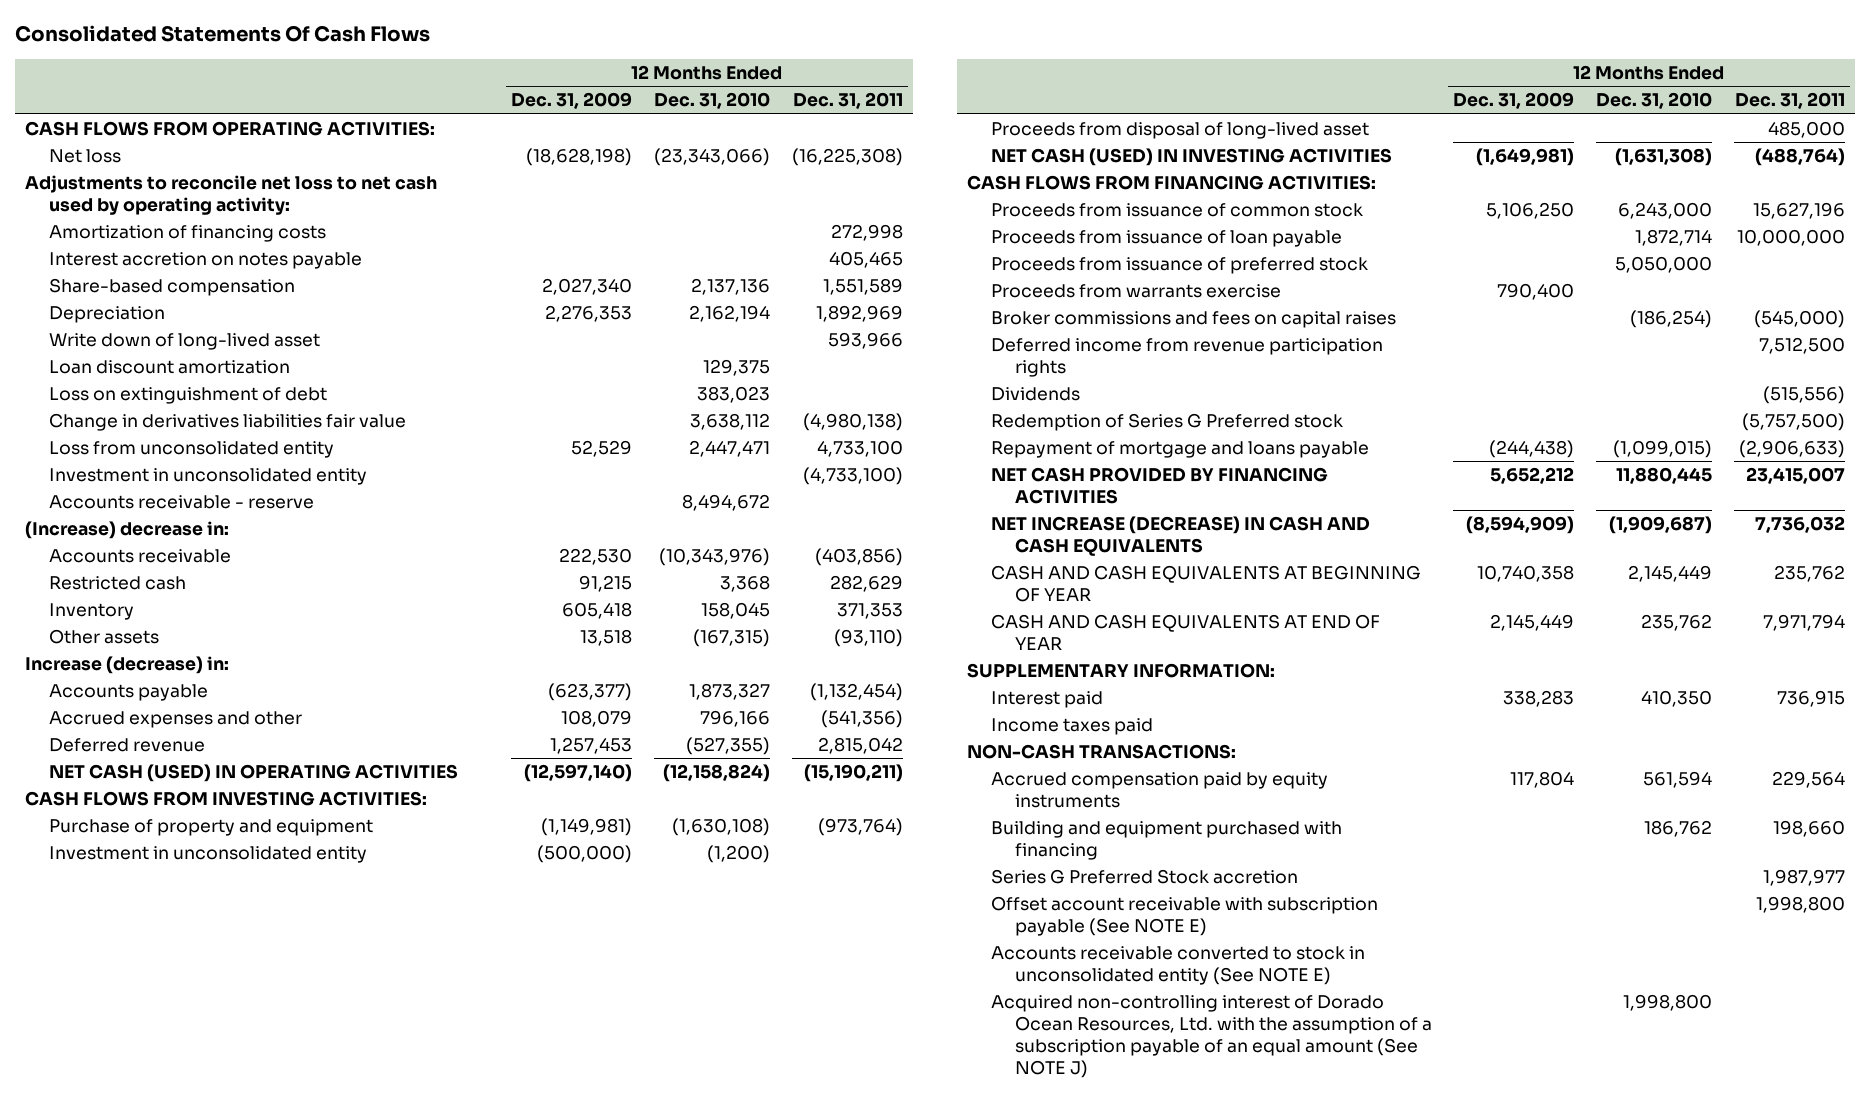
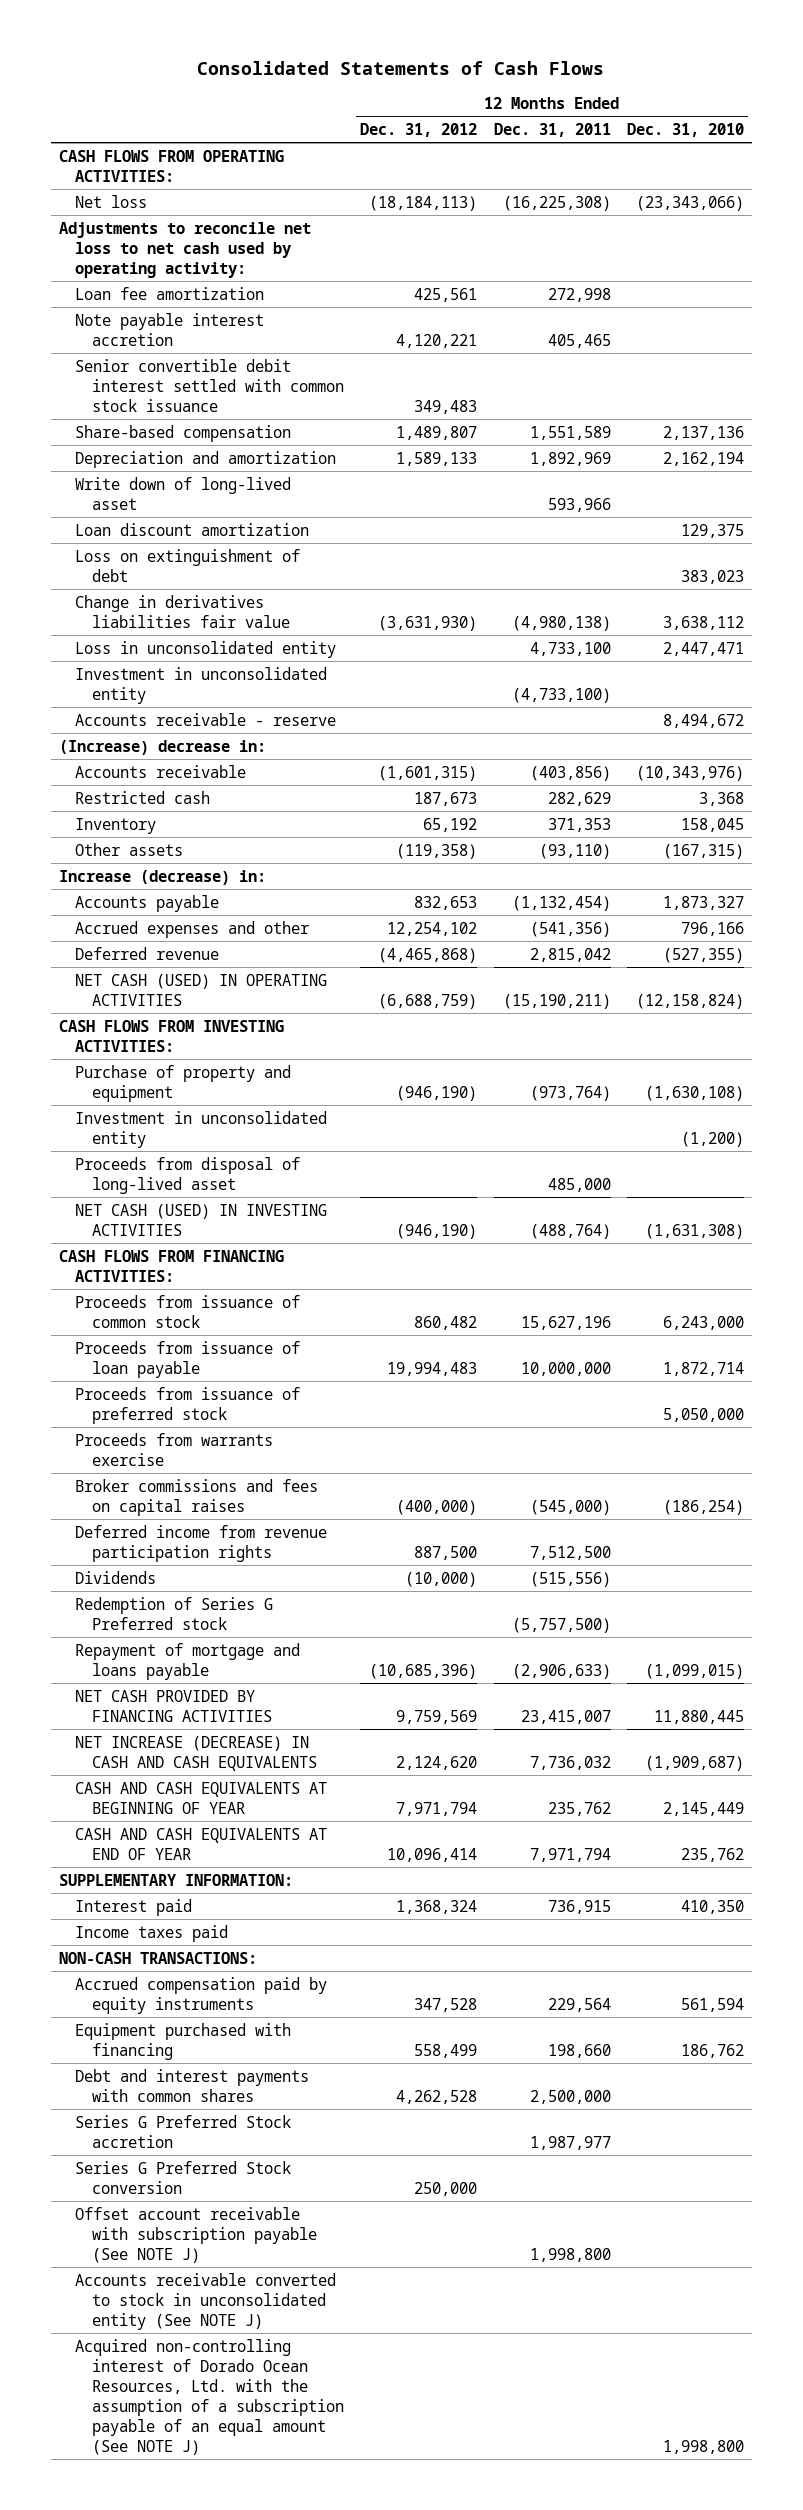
[14,25,430,43] Consolidated Statements Of Cash Flows -> [197,60,605,75] Consolidated Statements of Cash Flows
[511,92,633,110] Dec. 31, 2009 -> none
none -> [360,122,478,137] Dec. 31, 2012
[49,225,327,243] Amortization of financing costs -> [75,286,265,300] Loan fee amortization
[49,252,363,270] Interest accretion on notes payable -> [75,312,265,346] Note payable interest accretion
none -> [75,358,345,412] Senior convertible debit interest settled with common stock issuance
[49,306,166,324] Depreciation -> [75,450,337,468] Depreciation and amortization
[49,441,335,459] Loss from unconsolidated entity -> [75,640,337,658] Loss in unconsolidated entity
[991,821,1343,861] Building and equipment purchased with financing -> [75,2022,292,2060] Equipment purchased with financing
none -> [75,2068,310,2102] Debt and interest payments with common shares
none -> [75,2160,292,2194] Series G Preferred Stock conversion
[991,896,1379,937] Offset account receivable with subscription payable (See NOTE E) -> [75,2206,318,2263] Offset account receivable with subscription payable (See NOTE J)
[991,946,1366,986] Accounts receivable converted to stock in unconsolidated entity (See NOTE E) -> [75,2272,337,2330] Accounts receivable converted to stock in unconsolidated entity (See NOTE J)

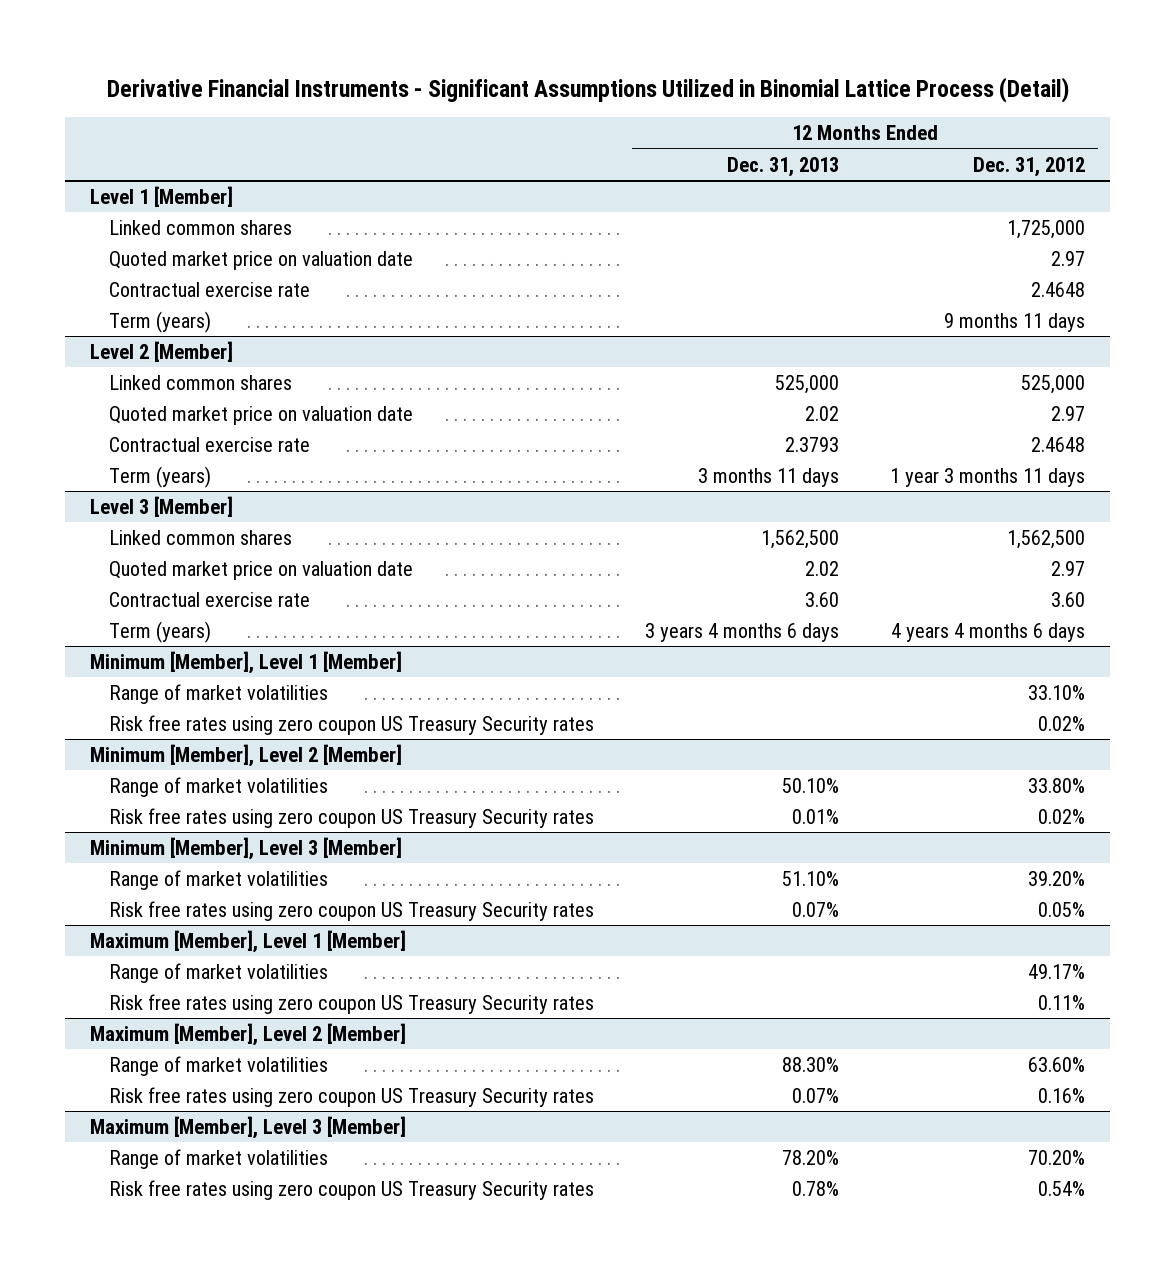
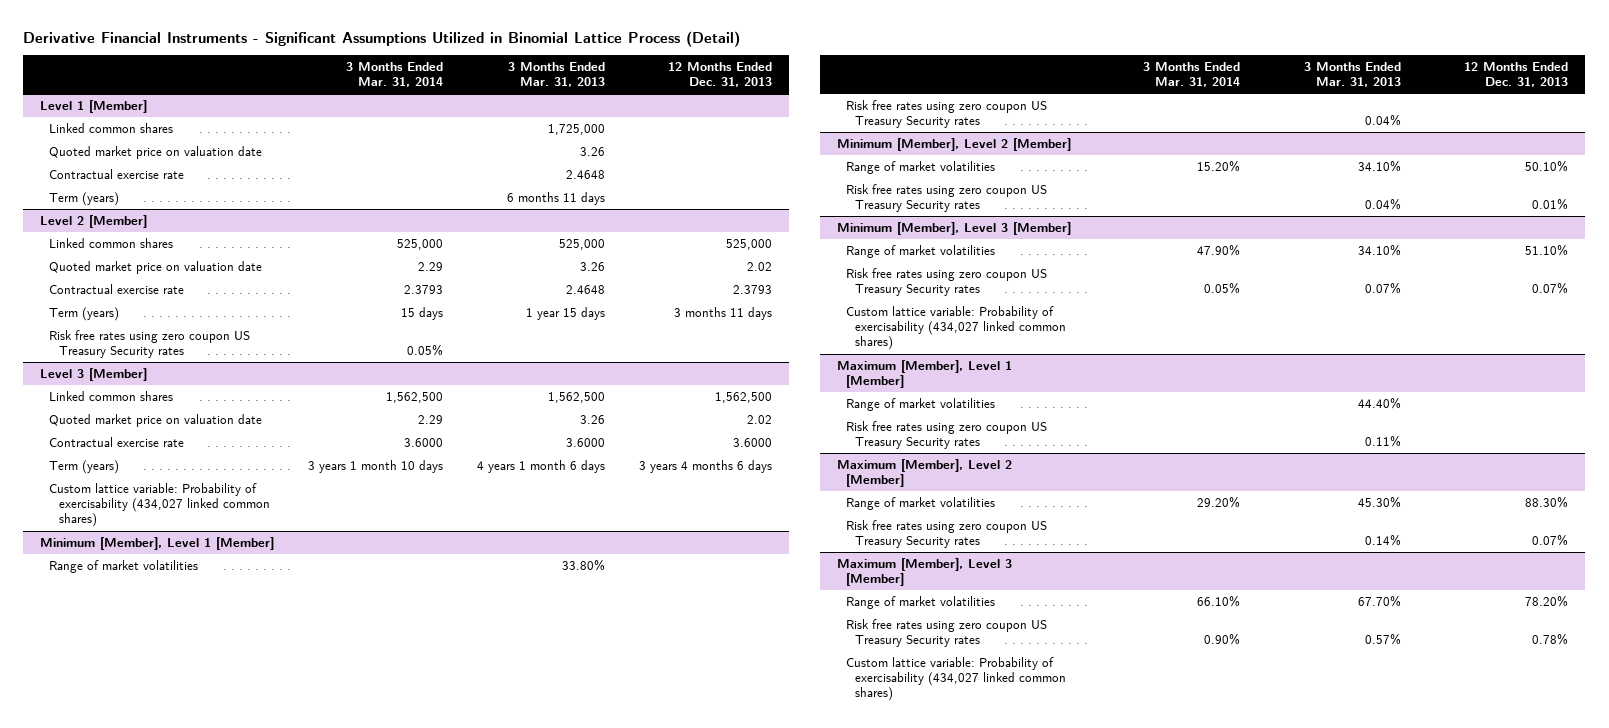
[972,156,1085,177] Dec. 31, 2012 -> none
none -> [346,61,444,88] 3 Months Ended Mar. 31, 2014
none -> [507,61,605,88] 3 Months Ended Mar. 31, 2013
none -> [49,329,251,359] Risk free rates using zero coupon US Treasury Security rates
[805,591,840,607] 3.60 -> [732,437,772,447] 3.6000
none -> [49,482,270,528] Custom lattice variable: Probability of exercisability (434,027 linked common shares)
none -> [845,305,1066,351] Custom lattice variable: Probability of exercisability (434,027 linked common shares)
none -> [845,656,1066,702] Custom lattice variable: Probability of exercisability (434,027 linked common shares)

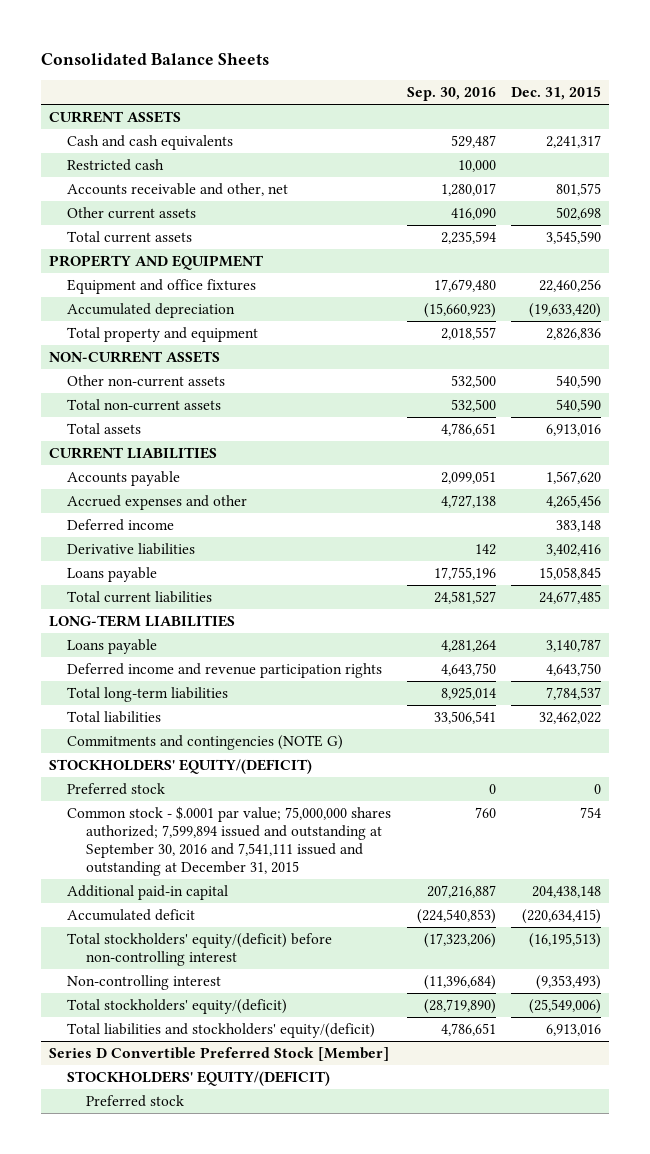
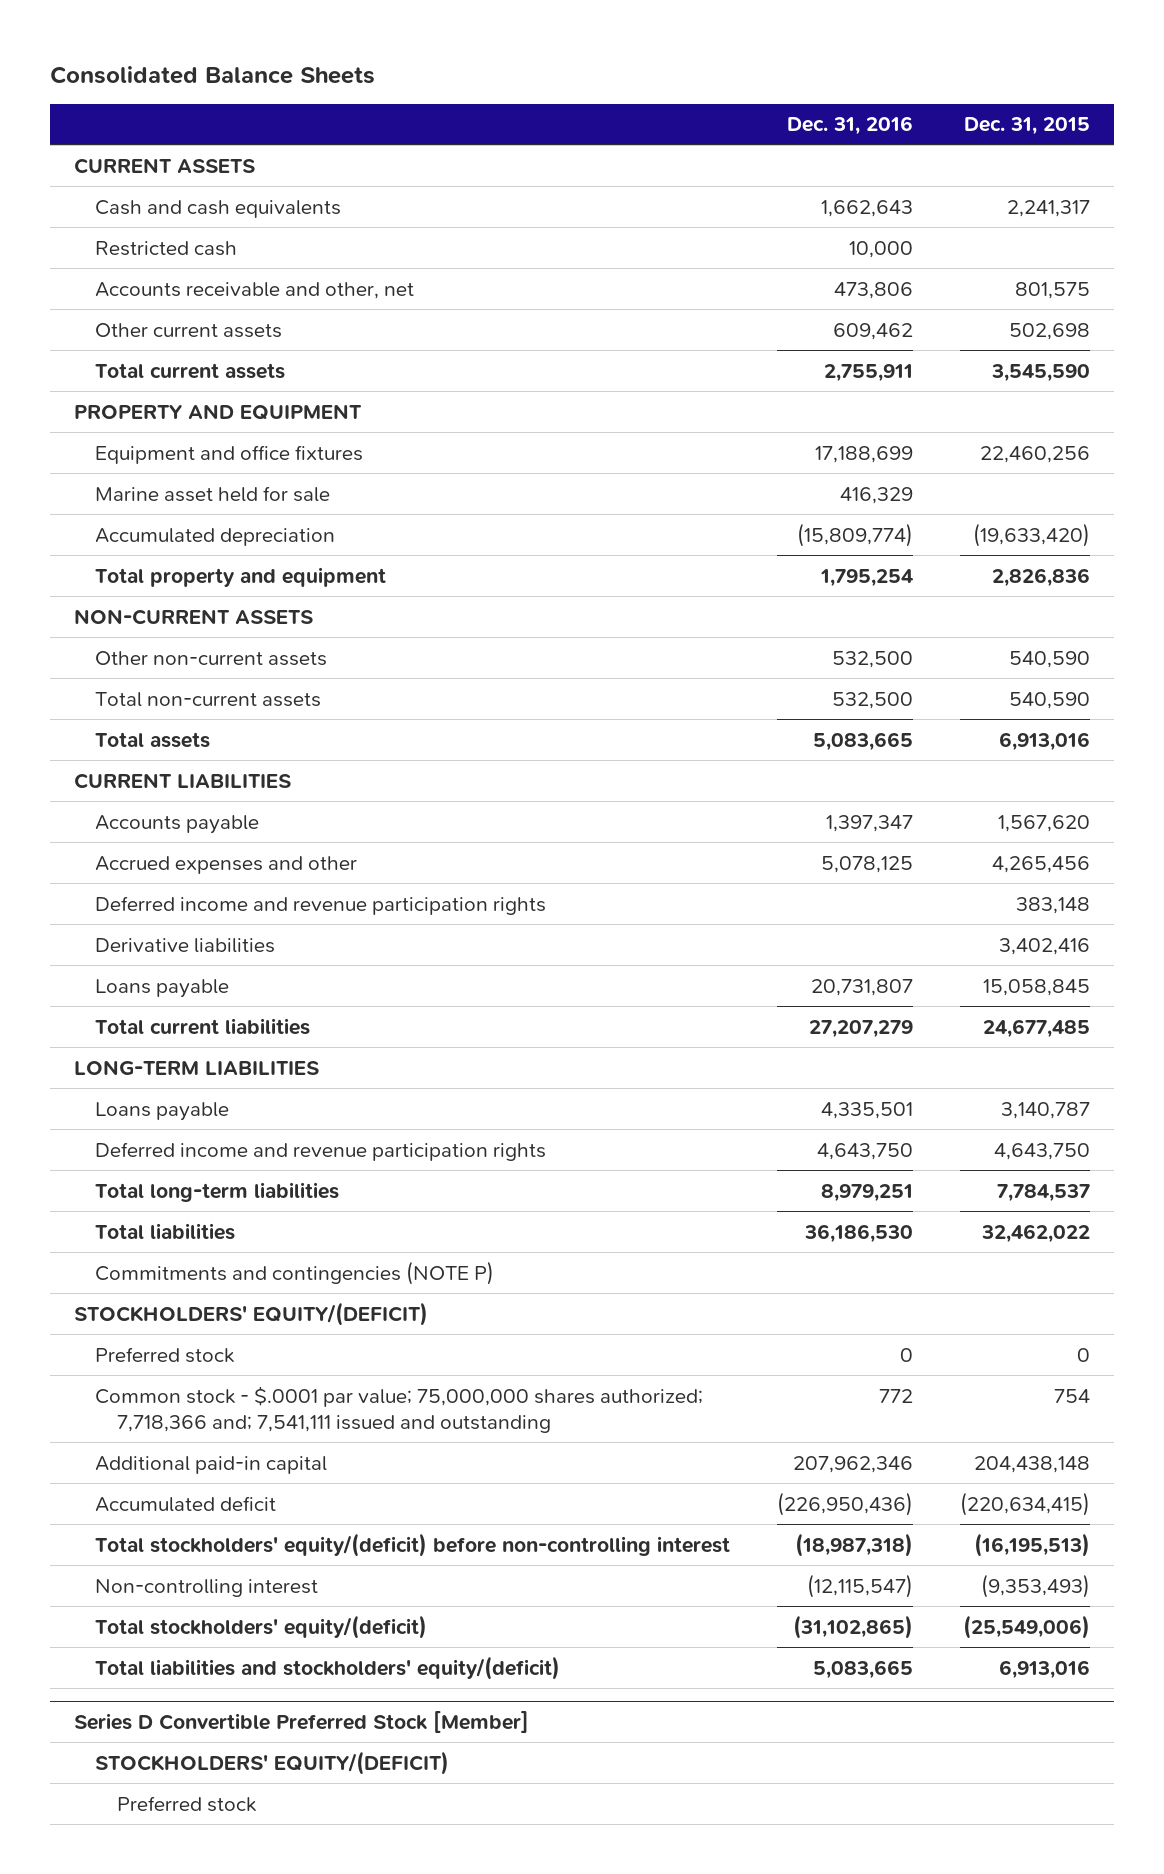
[406,87,496,102] Sep. 30, 2016 -> none
none -> [787,116,914,136] Dec. 31, 2016
none -> [95,485,331,502] Marine asset held for sale
[67,518,175,531] Deferred income -> [95,895,547,915] Deferred income and revenue participation rights
[67,734,344,750] Commitments and contingencies (NOTE G) -> [95,1260,495,1285] Commitments and contingencies (NOTE P)
[67,805,392,876] Common stock - $.0001 par value; 75,000,000 shares authorized; 7,599,894 issued and outstanding at September 30, 2016 and 7,541,111 issued and outstanding at December 31, 2015 -> [95,1385,704,1434] Common stock - $.0001 par value; 75,000,000 shares authorized; 7,718,366 and; 7,541,111 issued and outstanding

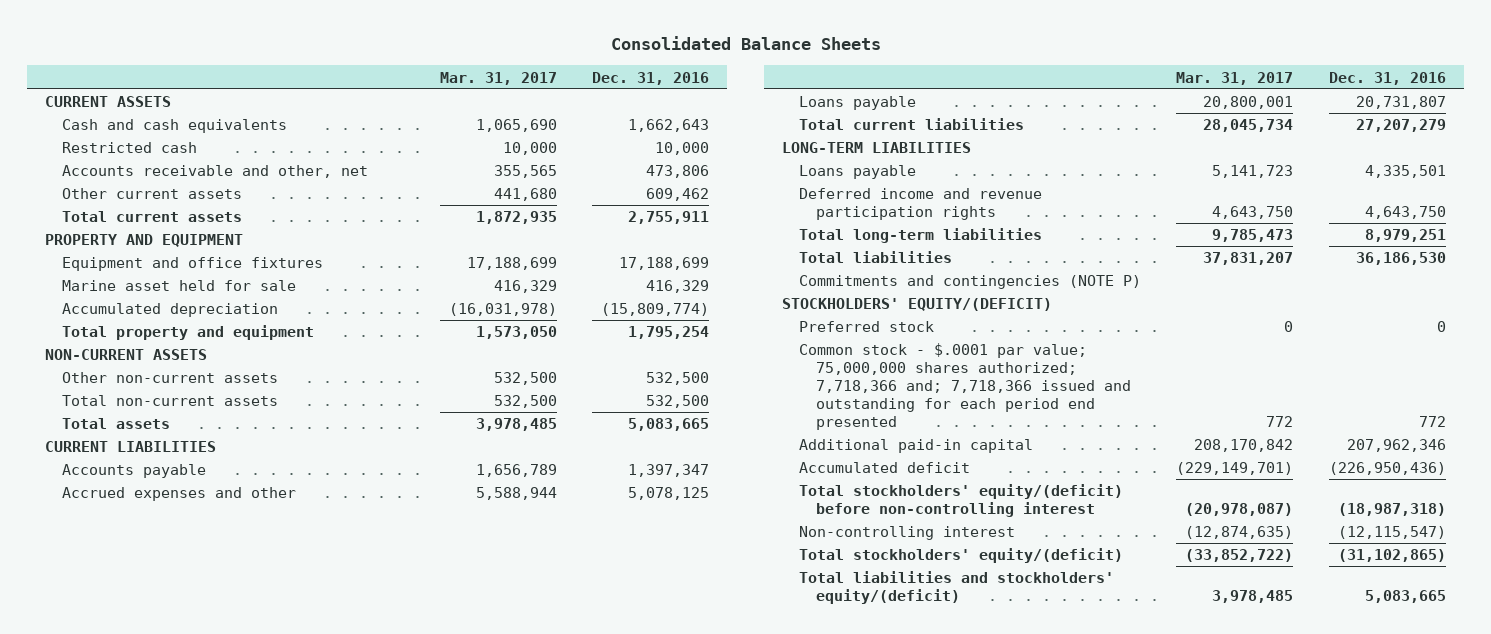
[964,117,1091,136] Dec. 31, 2015 -> none
none -> [439,71,557,85] Mar. 31, 2017
[95,895,547,915] Deferred income and revenue participation rights -> none
[95,937,276,953] Derivative liabilities -> none
[95,1385,704,1434] Common stock - $.0001 par value; 75,000,000 shares authorized; 7,718,366 and; 7,541,111 issued and outstanding -> [798,343,1131,430] Common stock - $.0001 par value; 75,000,000 shares authorized; 7,718,366 and; 7,718,366 issued and outstanding for each period end presented
[73,1710,529,1733] Series D Convertible Preferred Stock [Member] -> none
[95,1750,450,1775] STOCKHOLDERS' EQUITY/(DEFICIT) -> none
[116,1795,256,1812] Preferred stock -> none

